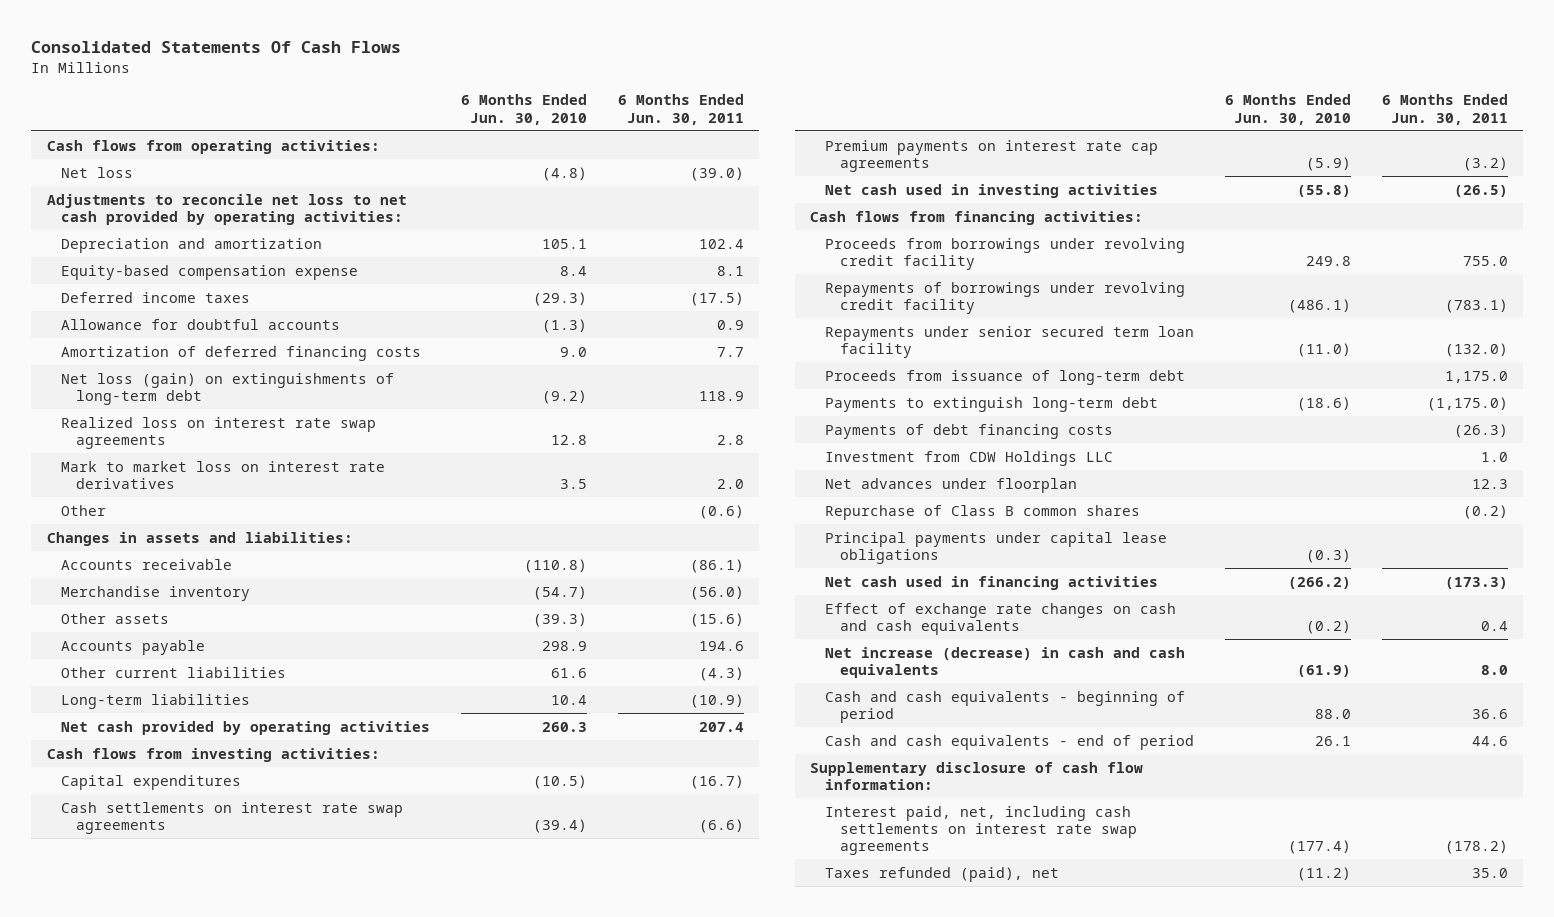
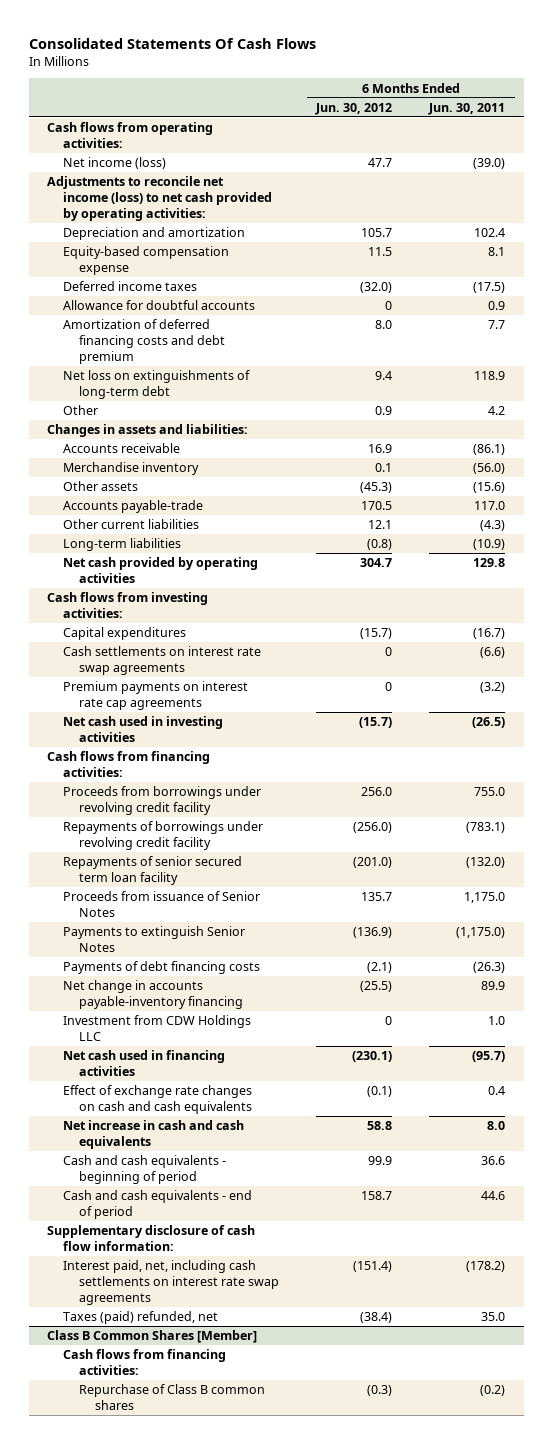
[460,94,587,125] 6 Months Ended Jun. 30, 2010 -> none
none -> [315,102,393,115] Jun. 30, 2012
[61,166,134,178] Net loss -> [63,157,167,170] Net income (loss)
[46,193,407,225] Adjustments to reconcile net loss to net cash provided by operating activities: -> [47,176,273,222] Adjustments to reconcile net income (loss) to net cash provided by operating activities:
[61,416,377,449] Realized loss on interest rate swap agreements -> none
[61,460,386,489] Mark to market loss on interest rate derivatives -> none
[61,345,422,361] Amortization of deferred financing costs -> [63,319,225,365] Amortization of deferred financing costs and debt premium
[61,372,395,405] Net loss (gain) on extinguishments of long-term debt -> [63,370,251,400] Net loss on extinguishments of long-term debt
[698,504,744,519] (0.6) -> [488,406,506,416] 4.2
[61,639,206,655] Accounts payable -> [63,500,204,514] Accounts payable-trade
[698,640,744,651] 194.6 -> [474,501,506,511] 117.0
[698,721,744,732] 207.4 -> [473,558,506,568] 129.8
[824,325,1194,358] Repayments under senior secured term loan facility -> [63,856,243,886] Repayments of senior secured term loan facility
[824,369,1185,385] Proceeds from issuance of long-term debt -> [63,891,261,918] Proceeds from issuance of Senior Notes
[824,396,1158,412] Payments to extinguish long-term debt -> [63,926,246,953] Payments to extinguish Senior Notes
none -> [63,980,243,1010] Net change in accounts payable-inventory financing
[824,477,1077,493] Net advances under floorplan -> none
[824,504,1140,520] Repurchase of Class B common shares -> none
[824,531,1167,564] Principal payments under capital lease obligations -> none
[1444,576,1508,589] (173.3) -> [472,1051,506,1063] (95.7)
[824,646,1185,678] Net increase (decrease) in cash and cash equivalents -> [63,1120,245,1150] Net increase in cash and cash equivalents
[824,866,1059,882] Taxes refunded (paid), net -> [63,1311,219,1325] Taxes (paid) refunded, net
none -> [47,1330,258,1344] Class B Common Shares [Member]
none -> [63,1349,227,1376] Cash flows from financing activities:
none -> [78,1384,265,1411] Repurchase of Class B common shares

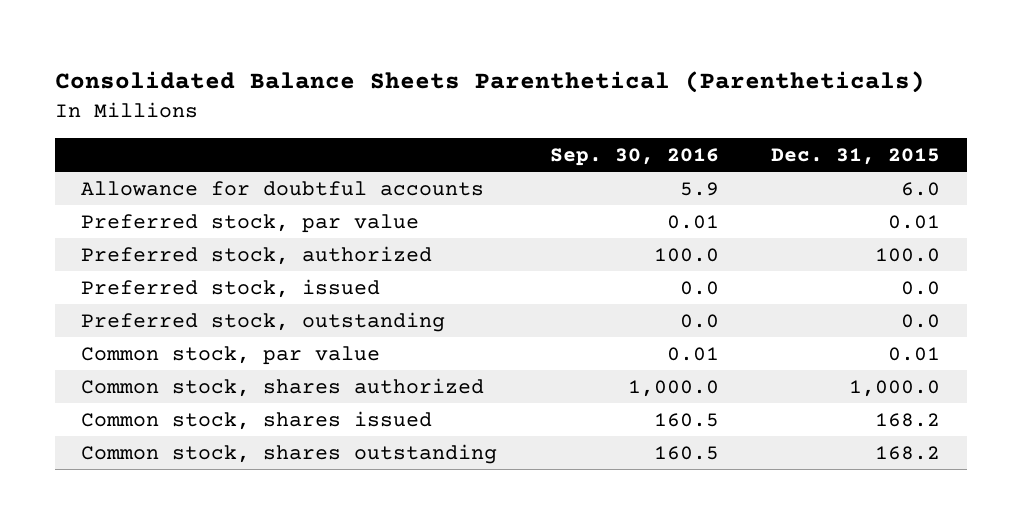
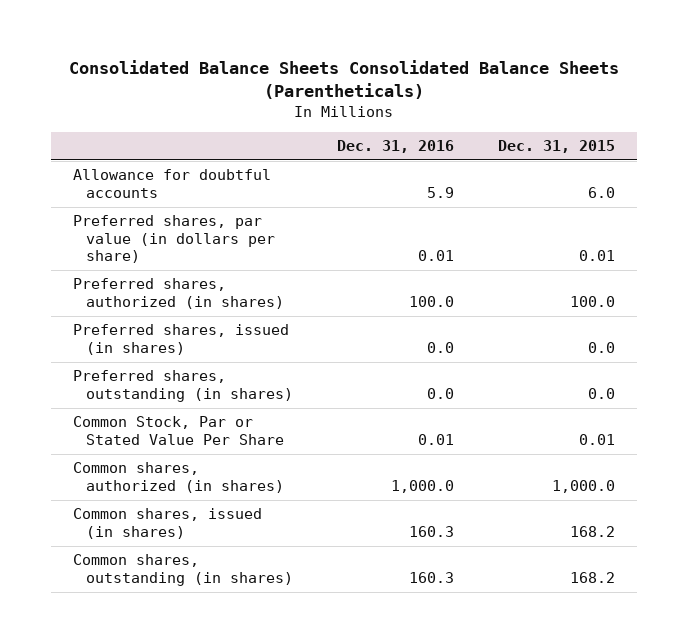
[54,71,925,94] Consolidated Balance Sheets Parenthetical (Parentheticals) -> [68,59,619,99] Consolidated Balance Sheets Consolidated Balance Sheets (Parentheticals)
[549,148,719,167] Sep. 30, 2016 -> none
none -> [337,140,455,154] Dec. 31, 2016
[81,213,420,233] Preferred stock, par value -> [72,215,276,264] Preferred shares, par value (in dollars per share)
[81,245,433,265] Preferred stock, authorized -> [72,278,285,309] Preferred shares, authorized (in shares)
[81,278,381,298] Preferred stock, issued -> [72,324,289,355] Preferred shares, issued (in shares)
[81,311,446,332] Preferred stock, outstanding -> [72,370,294,402] Preferred shares, outstanding (in shares)
[81,345,381,365] Common stock, par value -> [72,416,285,445] Common Stock, Par or Stated Value Per Share
[81,377,485,397] Common stock, shares authorized -> [72,462,285,493] Common shares, authorized (in shares)
[81,410,433,430] Common stock, shares issued -> [72,508,262,539] Common shares, issued (in shares)
[81,443,498,464] Common stock, shares outstanding -> [72,554,294,586] Common shares, outstanding (in shares)

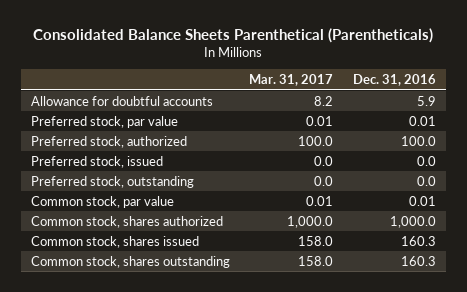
[68,59,619,99] Consolidated Balance Sheets Consolidated Balance Sheets (Parentheticals) -> [33,28,434,44] Consolidated Balance Sheets Parenthetical (Parentheticals)
[498,140,616,154] Dec. 31, 2015 -> none
none -> [249,73,334,86] Mar. 31, 2017
[72,215,276,264] Preferred shares, par value (in dollars per share) -> [30,115,178,128] Preferred stock, par value
[72,278,285,309] Preferred shares, authorized (in shares) -> [30,135,187,148] Preferred stock, authorized
[72,324,289,355] Preferred shares, issued (in shares) -> [30,155,163,168] Preferred stock, issued
[72,370,294,402] Preferred shares, outstanding (in shares) -> [30,175,194,188] Preferred stock, outstanding
[72,416,285,445] Common Stock, Par or Stated Value Per Share -> [30,195,174,208] Common stock, par value
[72,462,285,493] Common shares, authorized (in shares) -> [30,215,223,228] Common stock, shares authorized
[72,508,262,539] Common shares, issued (in shares) -> [30,235,199,248] Common stock, shares issued
[72,554,294,586] Common shares, outstanding (in shares) -> [30,255,230,268] Common stock, shares outstanding

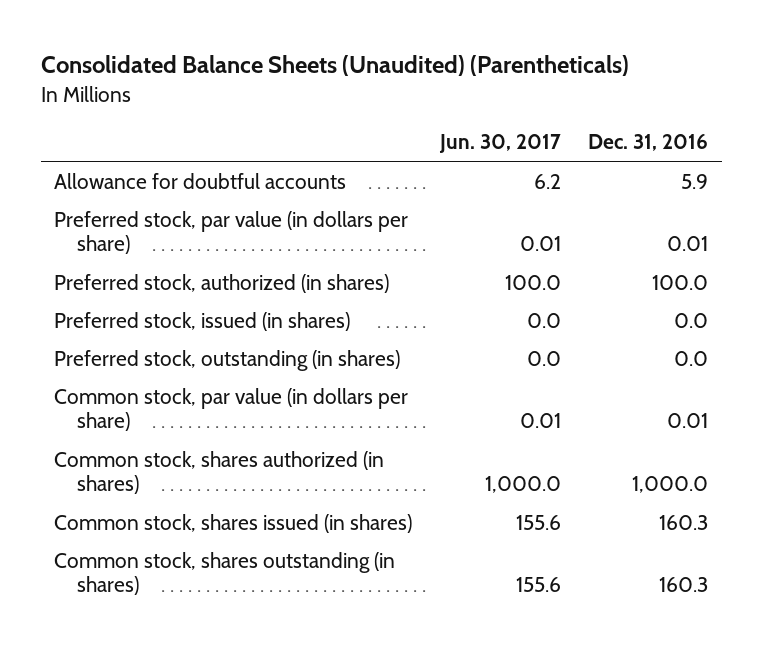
[33,28,434,44] Consolidated Balance Sheets Parenthetical (Parentheticals) -> [40,55,629,77] Consolidated Balance Sheets (Unaudited) (Parentheticals)
[249,73,334,86] Mar. 31, 2017 -> none
none -> [438,134,561,154] Jun. 30, 2017
[30,115,178,128] Preferred stock, par value -> [54,210,409,255] Preferred stock, par value (in dollars per share)
[30,135,187,148] Preferred stock, authorized -> [54,273,390,293] Preferred stock, authorized (in shares)
[30,155,163,168] Preferred stock, issued -> [54,311,351,331] Preferred stock, issued (in shares)
[30,175,194,188] Preferred stock, outstanding -> [54,349,401,371] Preferred stock, outstanding (in shares)
[30,195,174,208] Common stock, par value -> [54,387,409,432] Common stock, par value (in dollars per share)
[30,215,223,228] Common stock, shares authorized -> [54,450,385,495] Common stock, shares authorized (in shares)
[30,235,199,248] Common stock, shares issued -> [54,513,413,533] Common stock, shares issued (in shares)
[30,255,230,268] Common stock, shares outstanding -> [54,551,396,596] Common stock, shares outstanding (in shares)

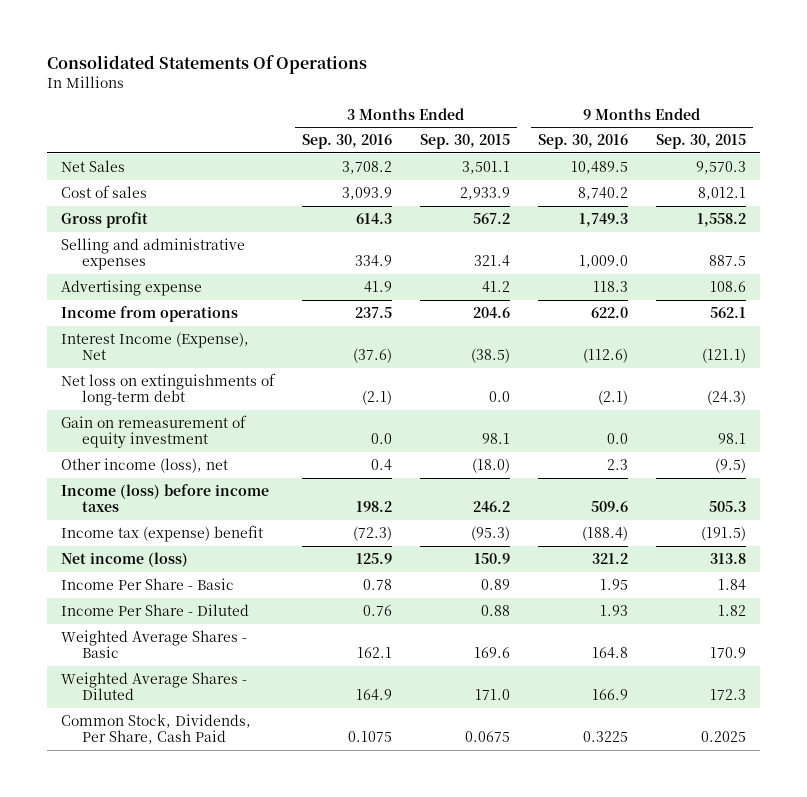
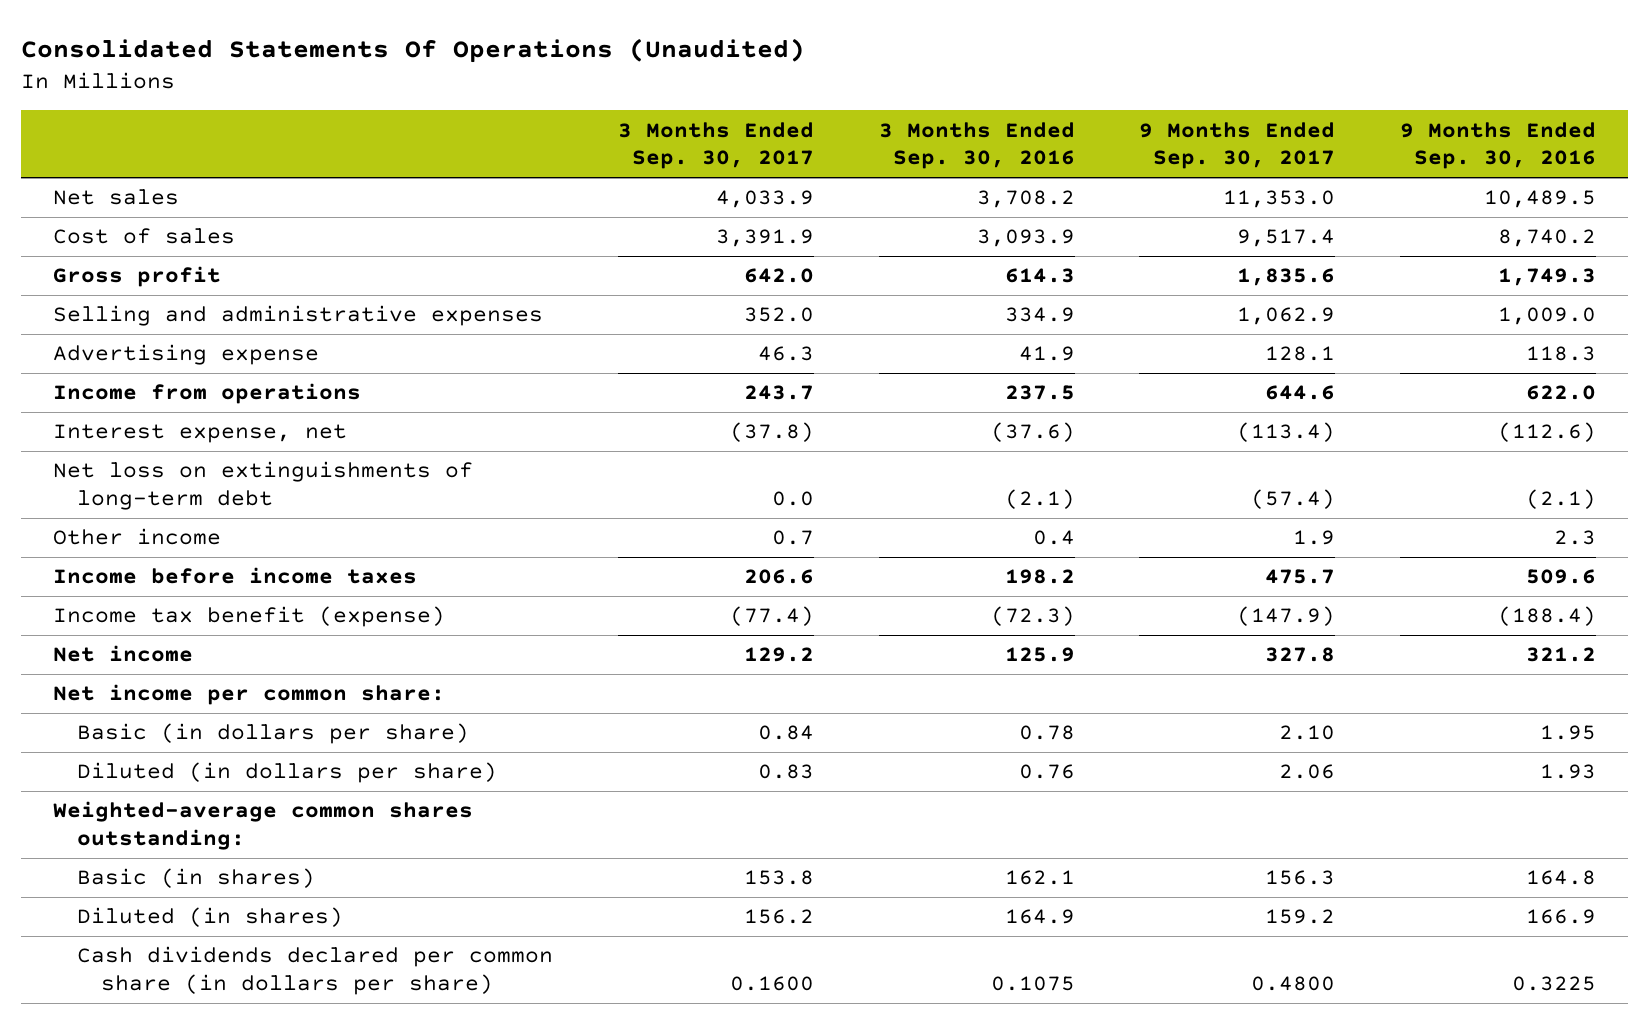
[47,55,368,75] Consolidated Statements Of Operations -> [20,37,805,63] Consolidated Statements Of Operations (Unaudited)
[420,134,511,150] Sep. 30, 2015 -> none
[655,134,746,150] Sep. 30, 2015 -> none
none -> [617,121,814,170] 3 Months Ended Sep. 30, 2017
none -> [1139,121,1336,170] 9 Months Ended Sep. 30, 2017
[61,159,126,172] Net Sales -> [53,189,180,206] Net sales
[61,331,250,361] Interest Income (Expense), Net -> [53,424,348,444] Interest expense, net
[61,414,248,449] Gain on remeasurement of equity investment -> none
[61,457,229,473] Other income (loss), net -> [53,528,222,546] Other income
[61,483,270,513] Income (loss) before income taxes -> [53,567,418,585] Income before income taxes
[61,524,264,542] Income tax (expense) benefit -> [53,606,446,628] Income tax benefit (expense)
[61,551,189,567] Net income (loss) -> [53,645,194,663] Net income
none -> [53,684,446,706] Net income per common share:
[61,577,235,590] Income Per Share - Basic -> [77,723,470,745] Basic (in dollars per share)
[61,603,250,616] Income Per Share - Diluted -> [77,762,498,784] Diluted (in dollars per share)
none -> [53,801,474,850] Weighted-average common shares outstanding:
[61,629,248,659] Weighted Average Shares - Basic -> [77,868,316,889] Basic (in shares)
[61,671,248,701] Weighted Average Shares - Diluted -> [77,907,344,928] Diluted (in shares)
[61,713,252,745] Common Stock, Dividends, Per Share, Cash Paid -> [77,946,554,995] Cash dividends declared per common share (in dollars per share)

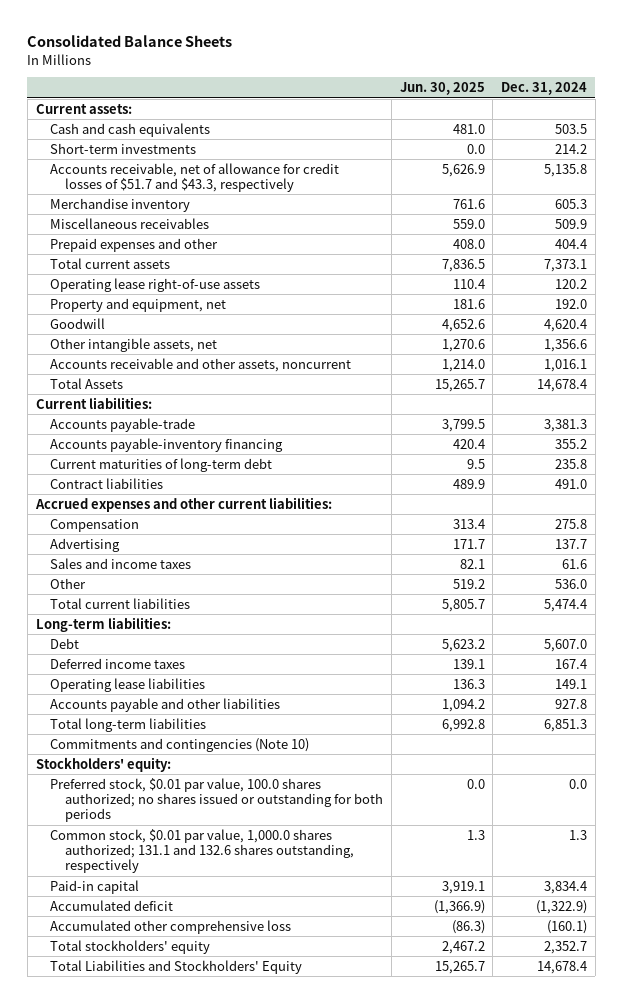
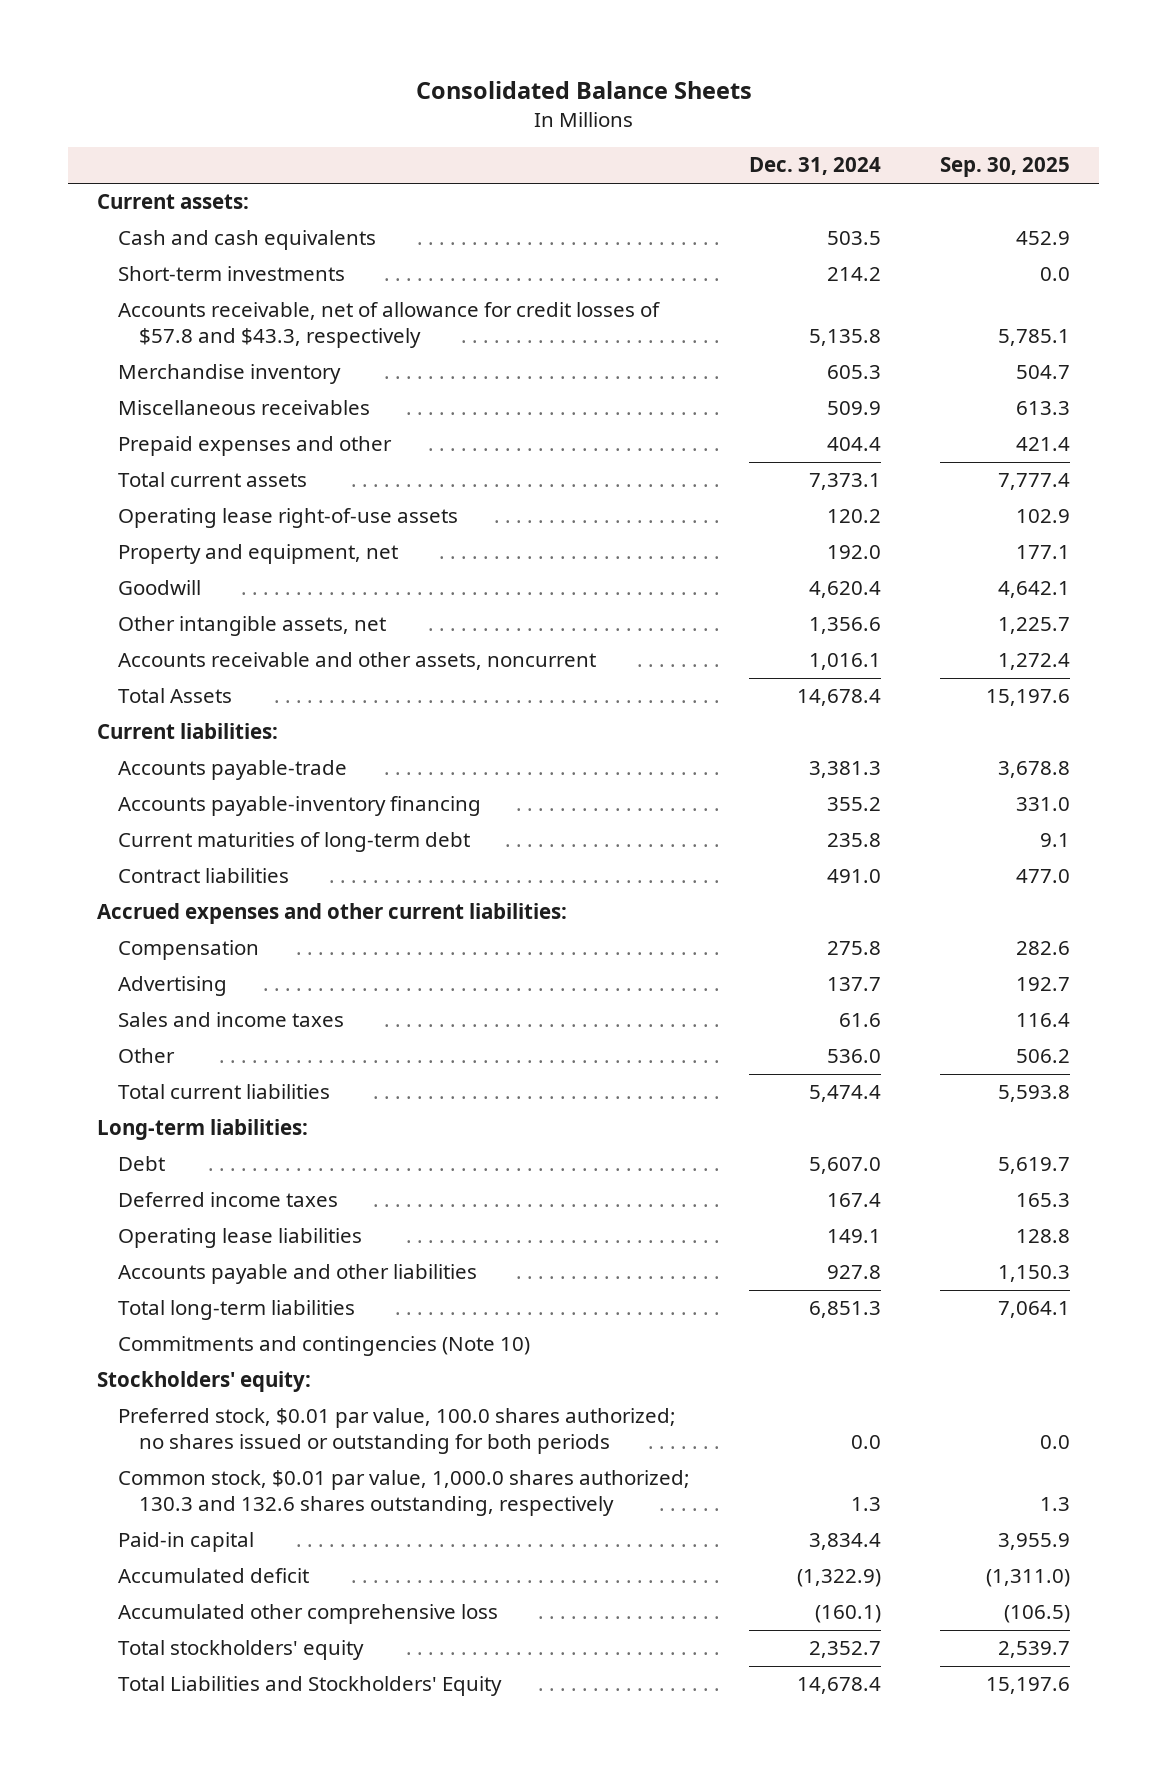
[399,82,485,96] Jun. 30, 2025 -> none
none -> [939,157,1070,178] Sep. 30, 2025
[50,162,340,192] Accounts receivable, net of allowance for credit losses of $51.7 and $43.3, respectively -> [118,302,661,348] Accounts receivable, net of allowance for credit losses of $57.8 and $43.3, respectively
[50,828,355,874] Common stock, $0.01 par value, 1,000.0 shares authorized; 131.1 and 132.6 shares outstanding, respectively -> [118,1470,691,1516] Common stock, $0.01 par value, 1,000.0 shares authorized; 130.3 and 132.6 shares outstanding, respectively

